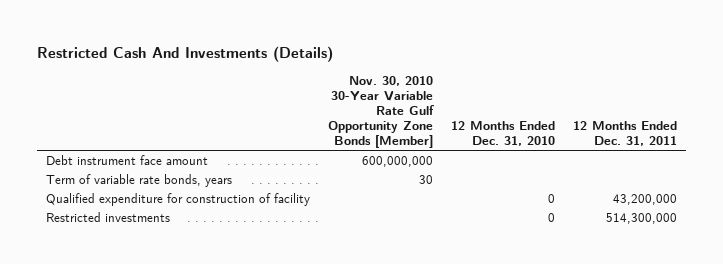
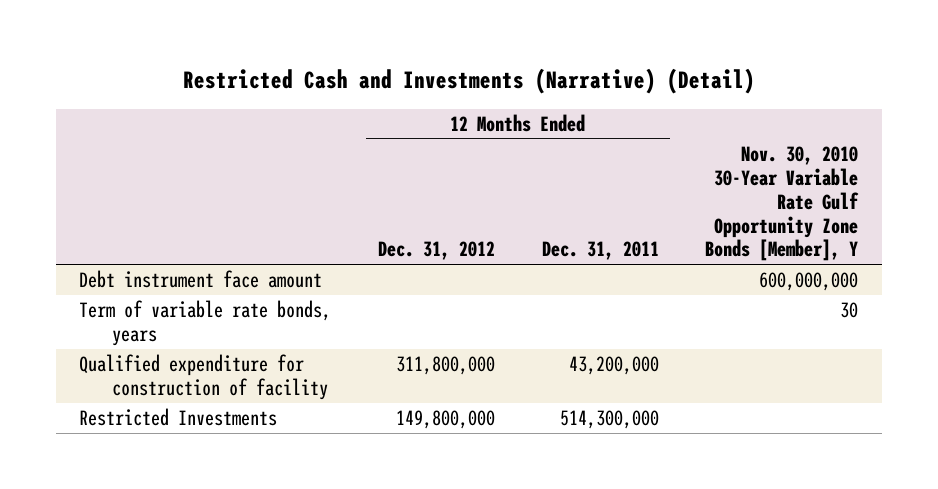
[37,45,334,62] Restricted Cash And Investments (Details) -> [182,67,755,94] Restricted Cash and Investments (Narrative) (Detail)
[328,75,435,149] Nov. 30, 2010 30-Year Variable Rate Gulf Opportunity Zone Bonds [Member] -> none
[451,121,556,147] 12 Months Ended Dec. 31, 2010 -> none
none -> [378,241,496,261] Dec. 31, 2012
none -> [705,146,860,262] Nov. 30, 2010 30-Year Variable Rate Gulf Opportunity Zone Bonds [Member], Y
[46,211,171,222] Restricted investments -> [79,408,278,427] Restricted Investments

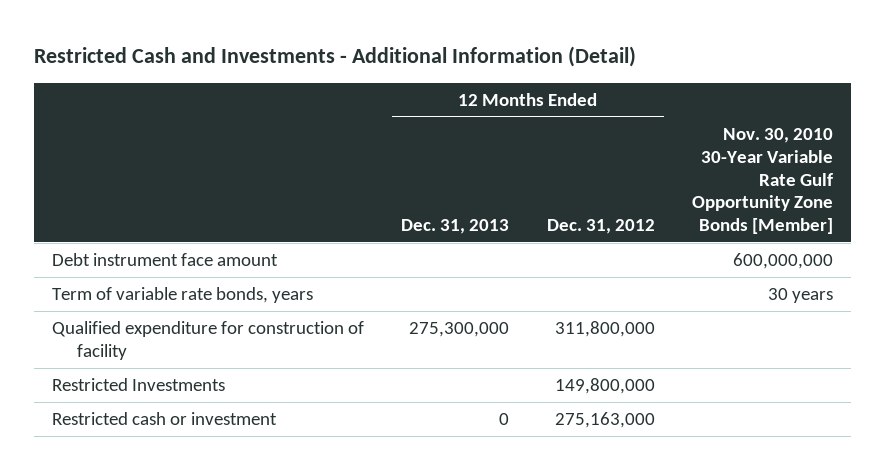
[182,67,755,94] Restricted Cash and Investments (Narrative) (Detail) -> [33,46,636,68] Restricted Cash and Investments - Additional Information (Detail)
[541,241,659,261] Dec. 31, 2011 -> none
[705,146,860,262] Nov. 30, 2010 30-Year Variable Rate Gulf Opportunity Zone Bonds [Member], Y -> none
none -> [401,219,510,235] Dec. 31, 2013
none -> [691,128,833,235] Nov. 30, 2010 30-Year Variable Rate Gulf Opportunity Zone Bonds [Member]
none -> [52,412,278,426] Restricted cash or investment

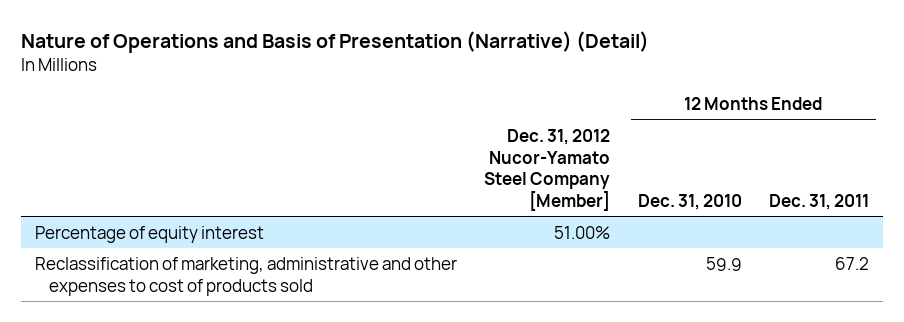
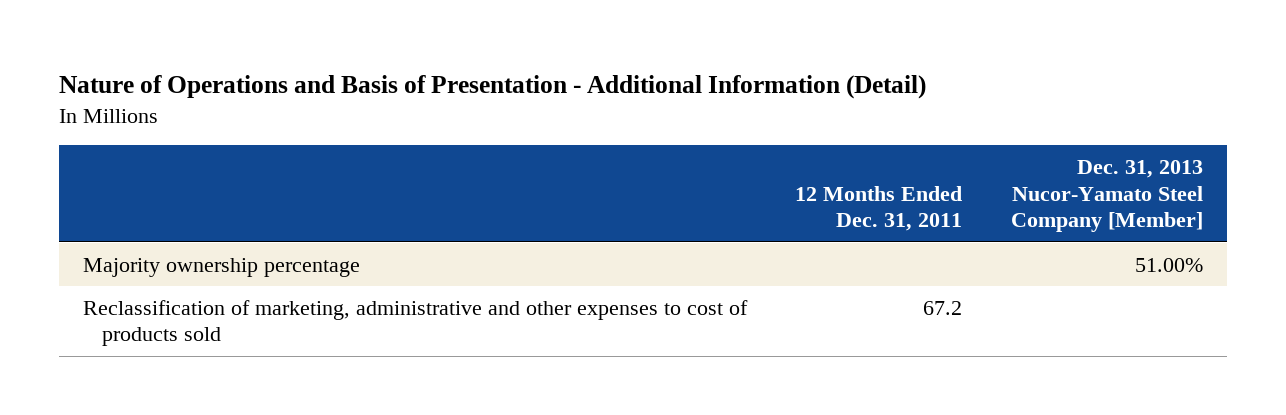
[21,31,650,54] Nature of Operations and Basis of Presentation (Narrative) (Detail) -> [58,75,926,100] Nature of Operations and Basis of Presentation - Additional Information (Detail)
[484,128,611,211] Dec. 31, 2012 Nucor-Yamato Steel Company [Member] -> none
[637,193,742,210] Dec. 31, 2010 -> none
none -> [1010,160,1203,233] Dec. 31, 2013 Nucor-Yamato Steel Company [Member]
[35,226,265,244] Percentage of equity interest -> [82,257,360,277] Majority ownership percentage

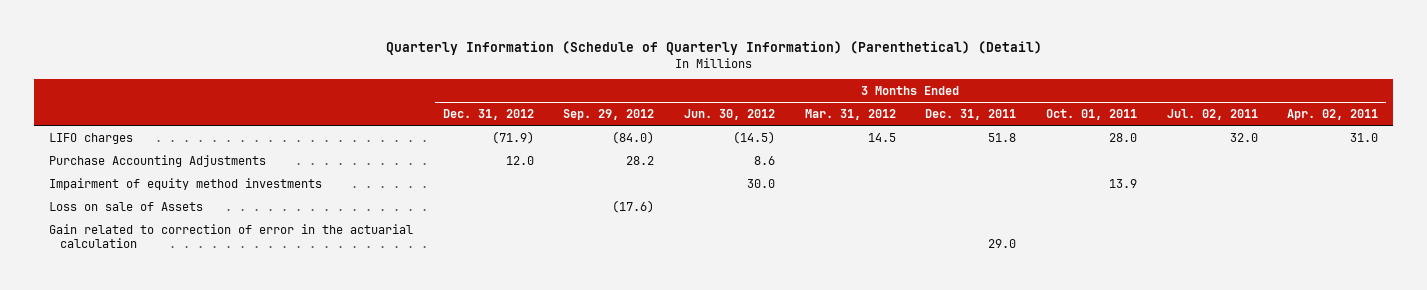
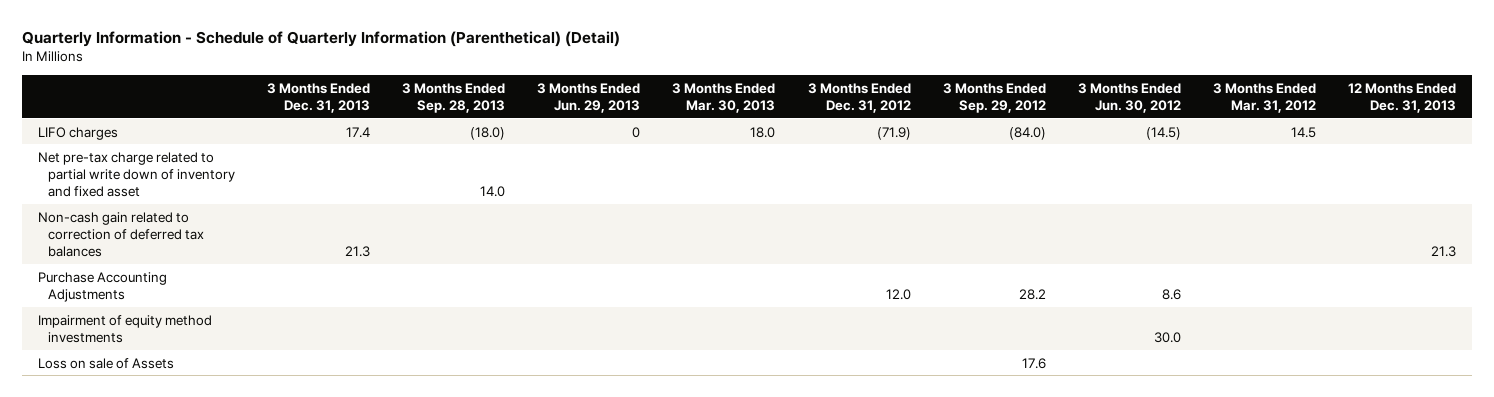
[385,41,1042,56] Quarterly Information (Schedule of Quarterly Information) (Parenthetical) (Detail) -> [21,30,620,47] Quarterly Information - Schedule of Quarterly Information (Parenthetical) (Detail)
[925,108,1017,120] Dec. 31, 2011 -> none
[1045,108,1137,120] Oct. 01, 2011 -> none
[1166,108,1258,120] Jul. 02, 2011 -> none
[1287,108,1379,120] Apr. 02, 2011 -> none
none -> [266,82,370,113] 3 Months Ended Dec. 31, 2013
none -> [402,82,506,113] 3 Months Ended Sep. 28, 2013
none -> [537,82,641,113] 3 Months Ended Jun. 29, 2013
none -> [672,82,776,113] 3 Months Ended Mar. 30, 2013
none -> [1348,82,1457,113] 12 Months Ended Dec. 31, 2013
none -> [37,151,235,197] Net pre-tax charge related to partial write down of inventory and fixed asset
none -> [37,211,204,257] Non-cash gain related to correction of deferred tax balances
[49,223,414,249] Gain related to correction of error in the actuarial calculation -> none
[612,199,655,213] (17.6) -> [1021,357,1046,369] 17.6

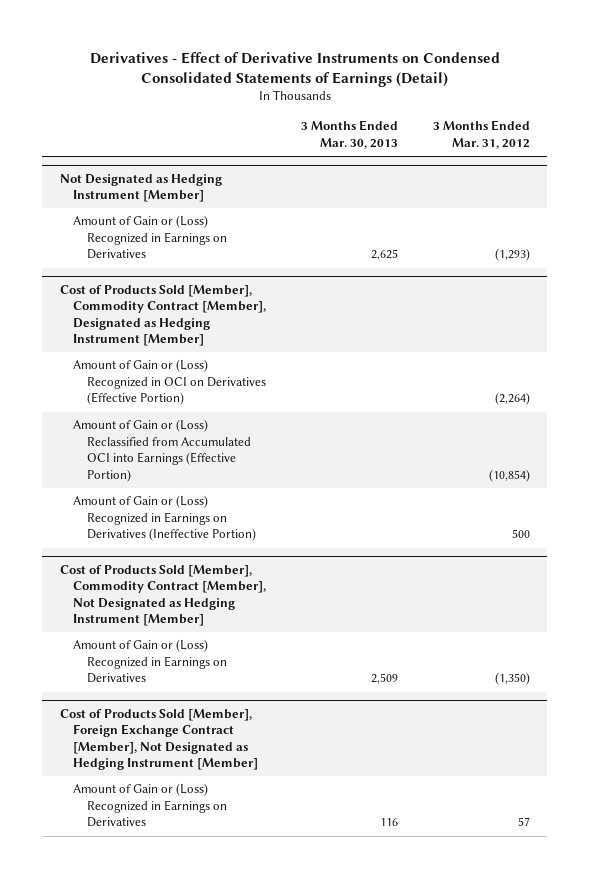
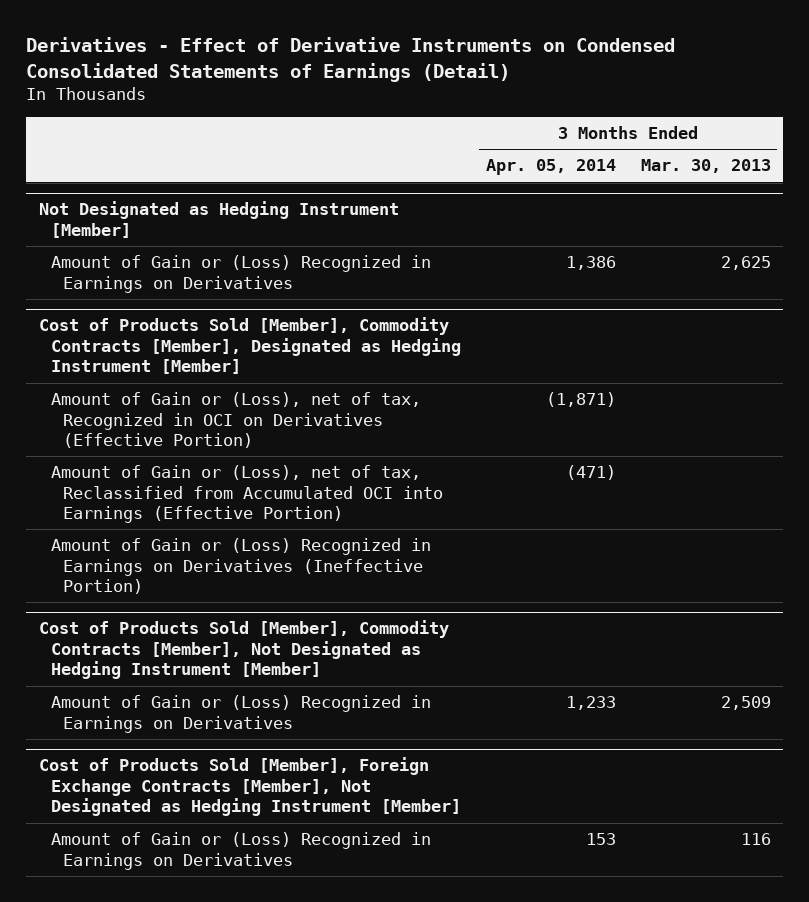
[432,120,530,149] 3 Months Ended Mar. 31, 2012 -> none
none -> [485,159,616,176] Apr. 05, 2014
[59,284,267,347] Cost of Products Sold [Member], Commodity Contract [Member], Designated as Hedging Instrument [Member] -> [38,317,461,375] Cost of Products Sold [Member], Commodity Contracts [Member], Designated as Hedging Instrument [Member]
[73,359,266,406] Amount of Gain or (Loss) Recognized in OCI on Derivatives (Effective Portion) -> [50,392,421,449] Amount of Gain or (Loss), net of tax, Recognized in OCI on Derivatives (Effective Portion)
[73,419,251,482] Amount of Gain or (Loss) Reclassified from Accumulated OCI into Earnings (Effective Portion) -> [50,465,443,524] Amount of Gain or (Loss), net of tax, Reclassified from Accumulated OCI into Earnings (Effective Portion)
[59,564,267,627] Cost of Products Sold [Member], Commodity Contract [Member], Not Designated as Hedging Instrument [Member] -> [38,620,449,680] Cost of Products Sold [Member], Commodity Contracts [Member], Not Designated as Hedging Instrument [Member]
[59,708,259,771] Cost of Products Sold [Member], Foreign Exchange Contract [Member], Not Designated as Hedging Instrument [Member] -> [38,757,461,817] Cost of Products Sold [Member], Foreign Exchange Contracts [Member], Not Designated as Hedging Instrument [Member]

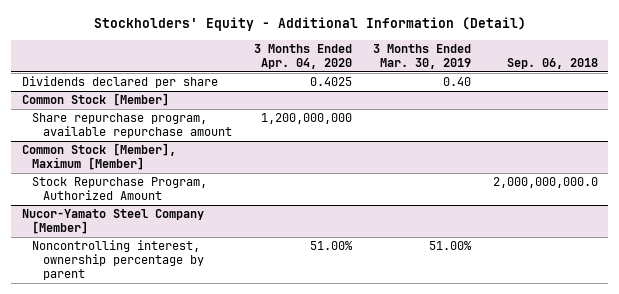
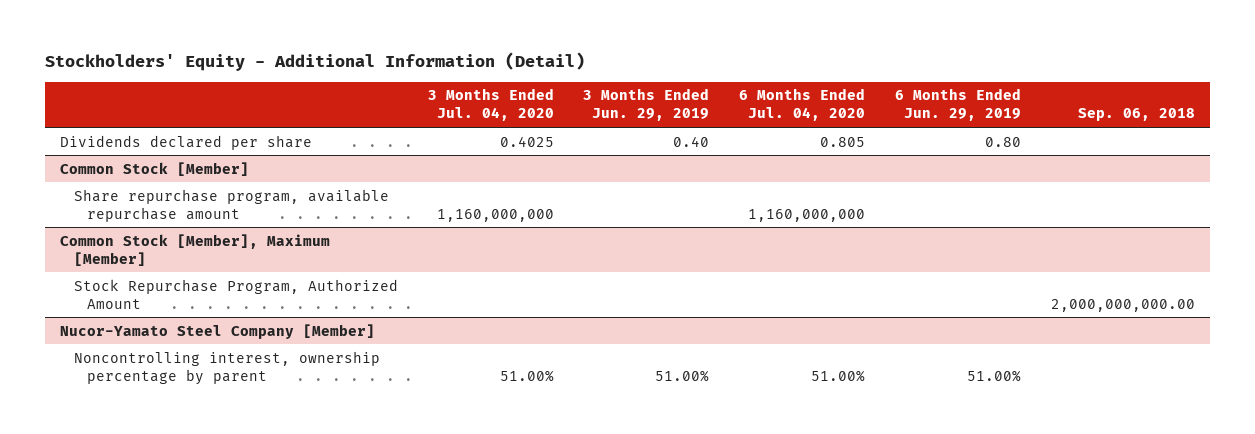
[253,43,352,69] 3 Months Ended Apr. 04, 2020 -> none
[373,43,472,69] 3 Months Ended Mar. 30, 2019 -> none
none -> [427,88,554,122] 3 Months Ended Jul. 04, 2020
none -> [583,88,710,122] 3 Months Ended Jun. 29, 2019
none -> [739,88,866,122] 6 Months Ended Jul. 04, 2020
none -> [895,88,1022,122] 6 Months Ended Jun. 29, 2019
[492,177,598,189] 2,000,000,000.0 -> [1051,298,1196,312] 2,000,000,000.00

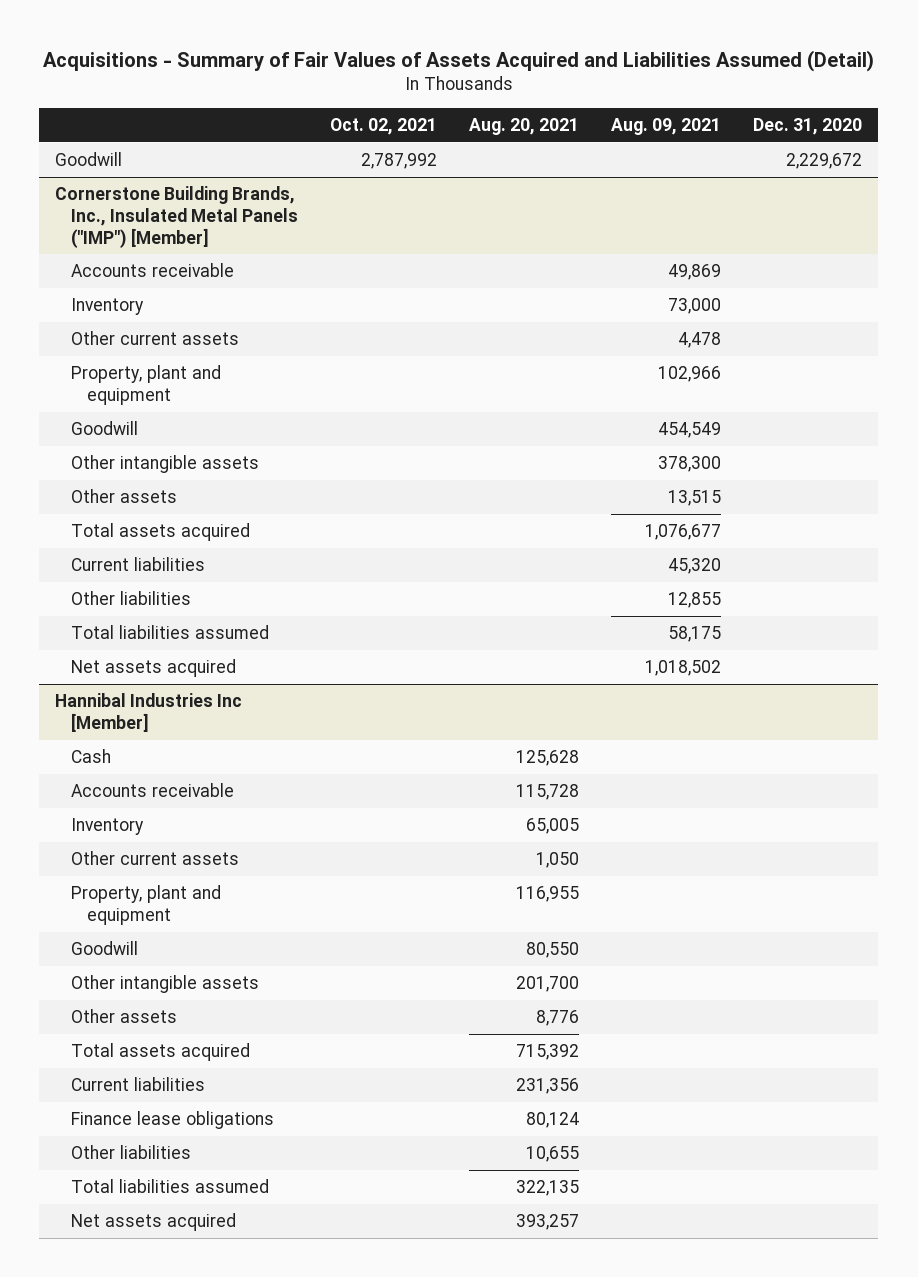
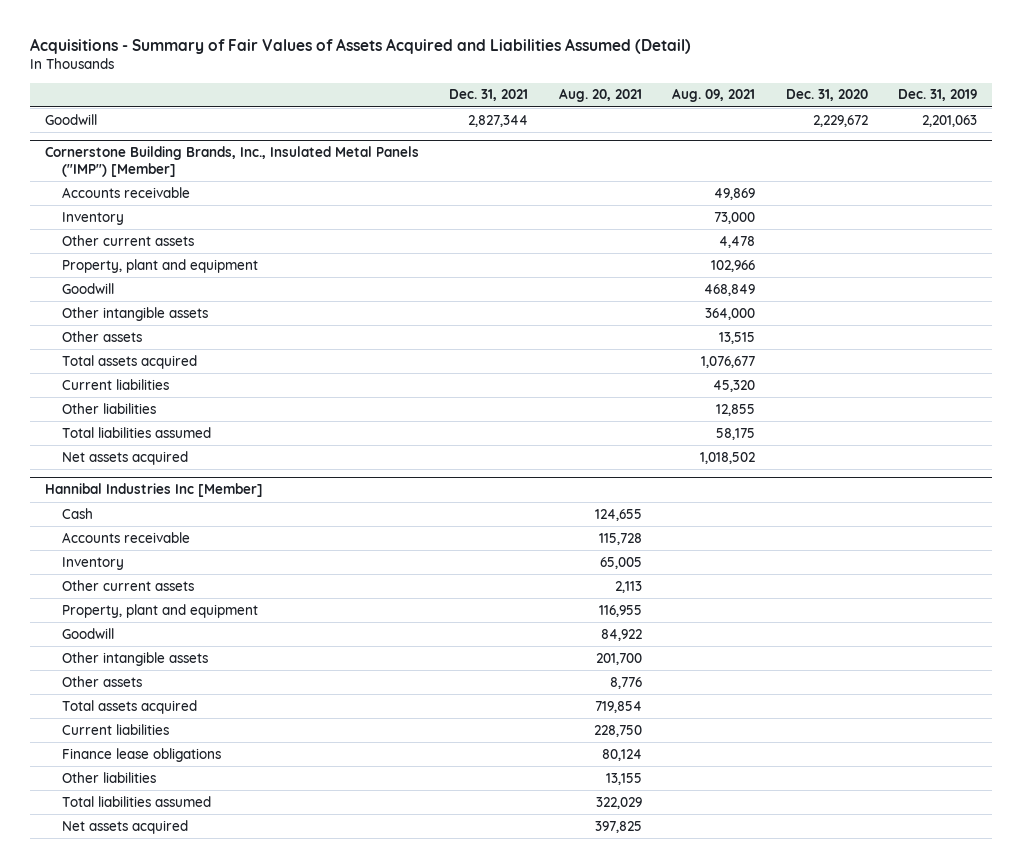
[330,118,438,136] Oct. 02, 2021 -> none
none -> [449,89,529,102] Dec. 31, 2021
none -> [898,89,978,102] Dec. 31, 2019
[658,422,722,439] 454,549 -> [704,283,756,296] 468,849
[658,456,722,473] 378,300 -> [705,307,756,320] 364,000
[516,750,580,767] 125,628 -> [594,508,642,521] 124,655
[536,852,580,869] 1,050 -> [614,580,642,593] 2,113
[526,942,580,959] 80,550 -> [600,628,642,641] 84,922
[516,1044,580,1061] 715,392 -> [594,700,642,713] 719,854
[516,1078,580,1095] 231,356 -> [593,724,642,737] 228,750
[526,1146,580,1163] 10,655 -> [605,772,642,785] 13,155
[516,1180,580,1197] 322,135 -> [595,796,642,809] 322,029
[516,1214,580,1231] 393,257 -> [594,820,642,833] 397,825

